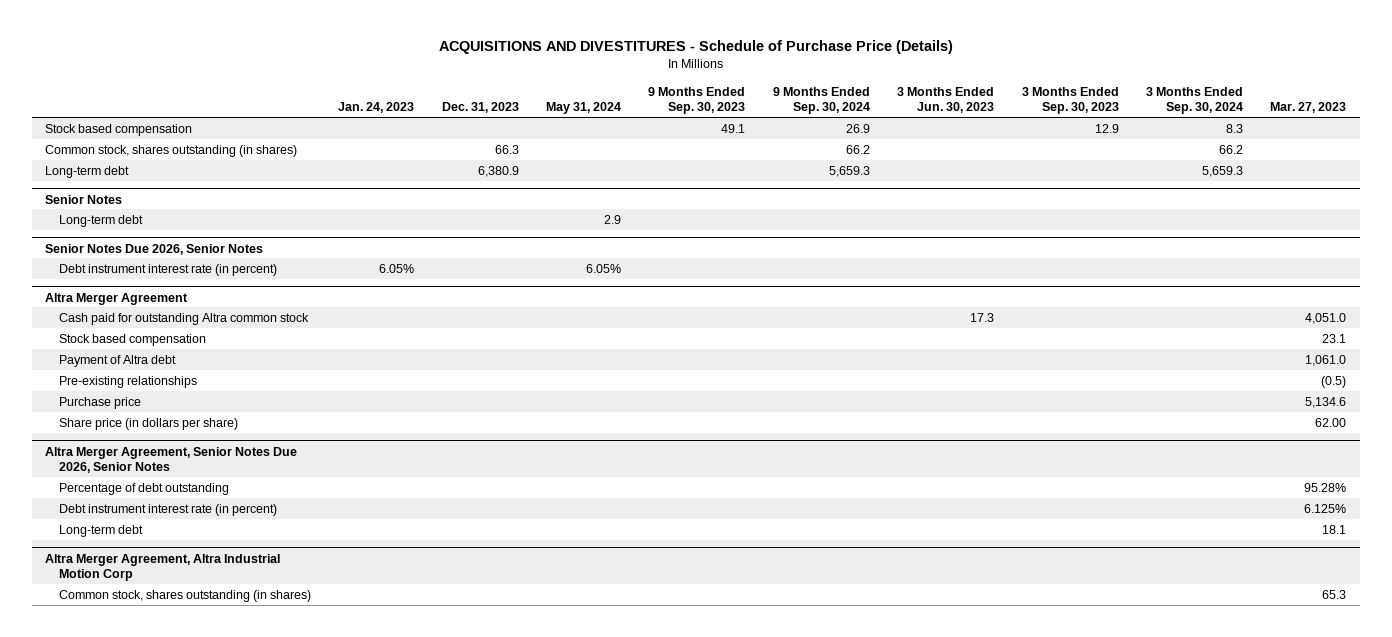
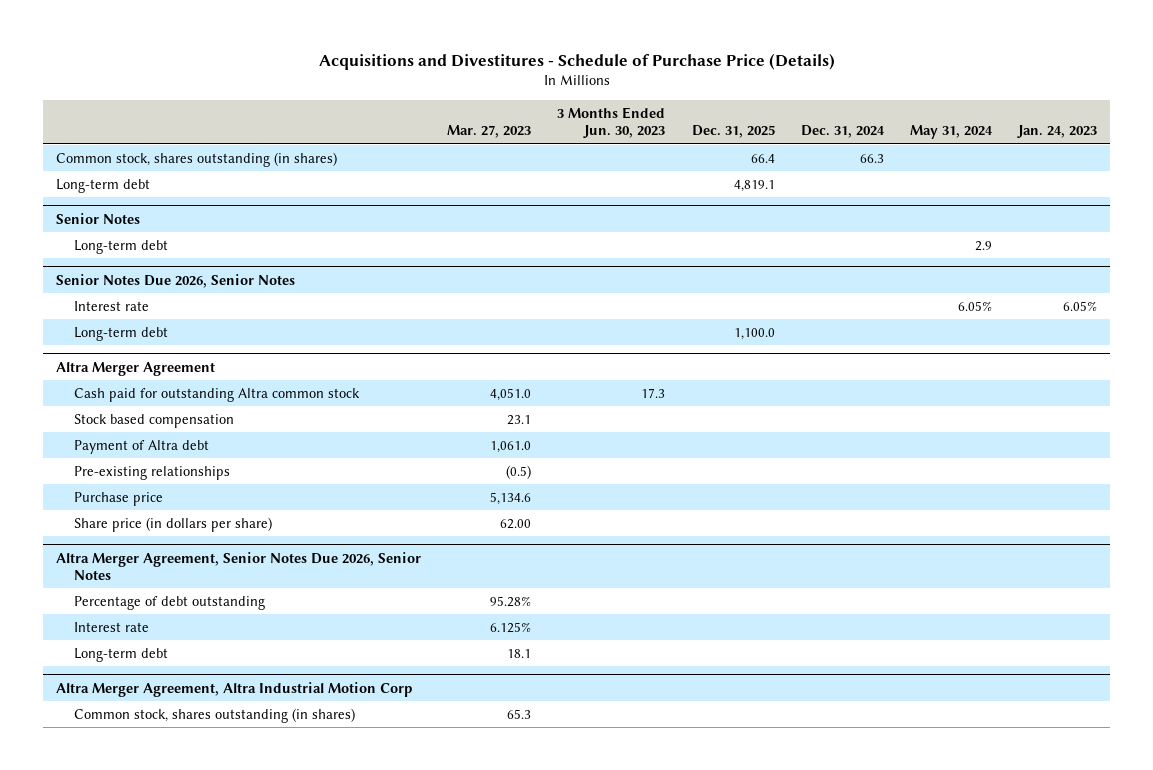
[438,40,953,55] ACQUISITIONS AND DIVESTITURES - Schedule of Purchase Price (Details) -> [318,52,835,70] Acquisitions and Divestitures - Schedule of Purchase Price (Details)
[441,102,519,114] Dec. 31, 2023 -> none
[648,86,746,115] 9 Months Ended Sep. 30, 2023 -> none
[772,86,870,115] 9 Months Ended Sep. 30, 2024 -> none
[1021,86,1119,115] 3 Months Ended Sep. 30, 2023 -> none
[1146,86,1244,115] 3 Months Ended Sep. 30, 2024 -> none
none -> [691,125,775,139] Dec. 31, 2025
none -> [800,125,885,139] Dec. 31, 2024
[45,123,193,136] Stock based compensation -> none
[58,263,277,276] Debt instrument interest rate (in percent) -> [73,300,149,311] Interest rate
none -> [73,326,168,341] Long-term debt
[58,503,277,516] Debt instrument interest rate (in percent) -> [73,621,149,632] Interest rate

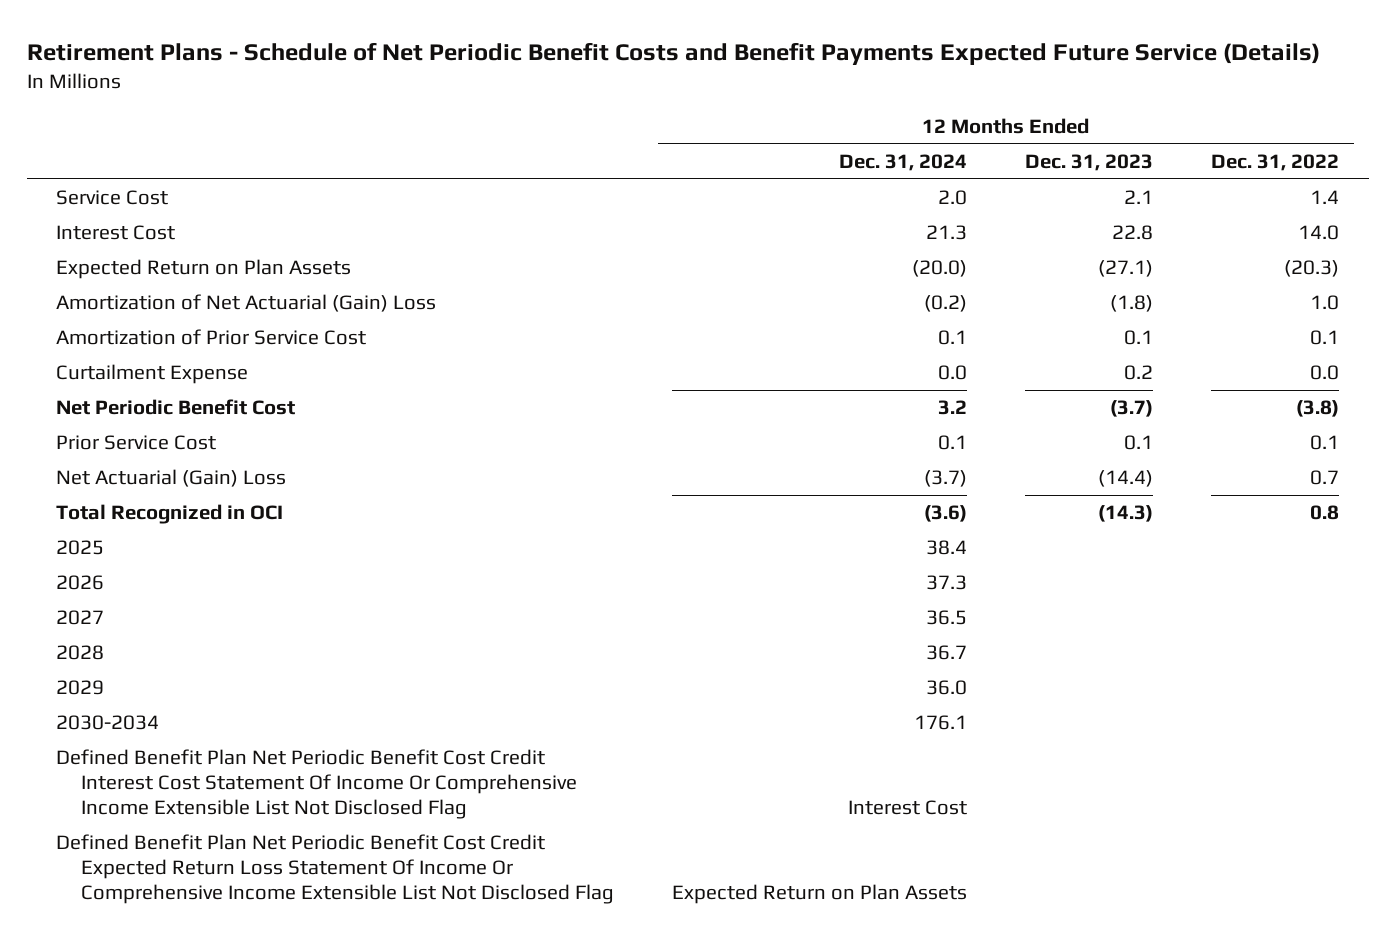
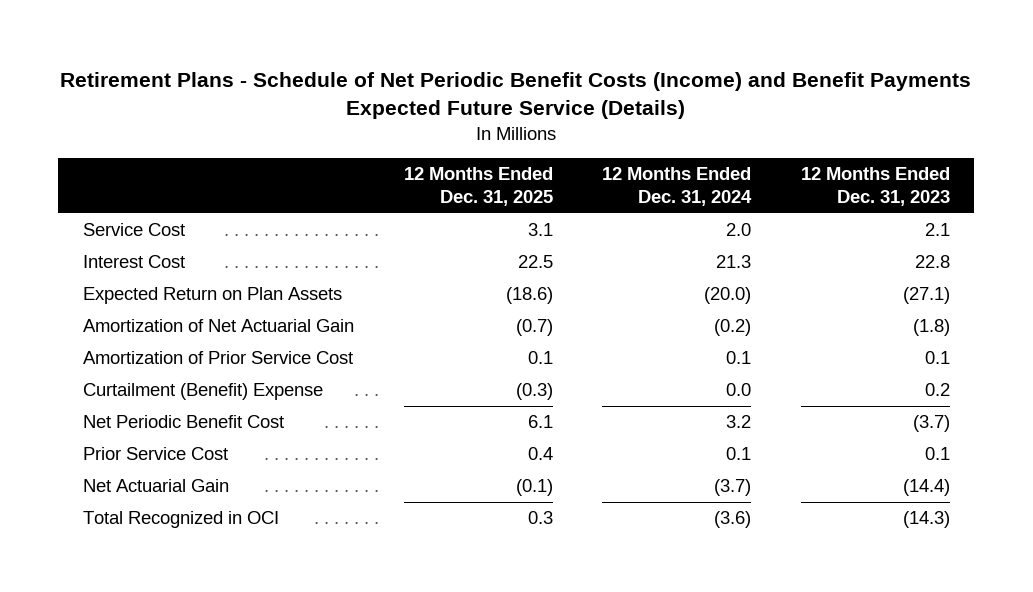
[27,41,1321,65] Retirement Plans - Schedule of Net Periodic Benefit Costs and Benefit Payments Expected Future Service (Details) -> [60,71,972,120] Retirement Plans - Schedule of Net Periodic Benefit Costs (Income) and Benefit Payments Expected Future Service (Details)
[1211,153,1340,171] Dec. 31, 2022 -> none
none -> [403,167,553,207] 12 Months Ended Dec. 31, 2025
[56,294,437,313] Amortization of Net Actuarial (Gain) Loss -> [83,319,355,333] Amortization of Net Actuarial Gain
[56,364,249,385] Curtailment Expense -> [83,383,324,401] Curtailment (Benefit) Expense
[56,469,287,488] Net Actuarial (Gain) Loss -> [83,479,230,493] Net Actuarial Gain
[56,540,105,556] 2025 -> none
[56,575,105,591] 2026 -> none
[56,610,105,626] 2027 -> none
[56,645,105,661] 2028 -> none
[56,680,105,696] 2029 -> none
[56,715,160,731] 2030-2034 -> none
[56,749,577,819] Defined Benefit Plan Net Periodic Benefit Cost Credit Interest Cost Statement Of Income Or Comprehensive Income Extensible List Not Disclosed Flag -> none
[56,834,614,904] Defined Benefit Plan Net Periodic Benefit Cost Credit Expected Return Loss Statement Of Income Or Comprehensive Income Extensible List Not Disclosed Flag -> none

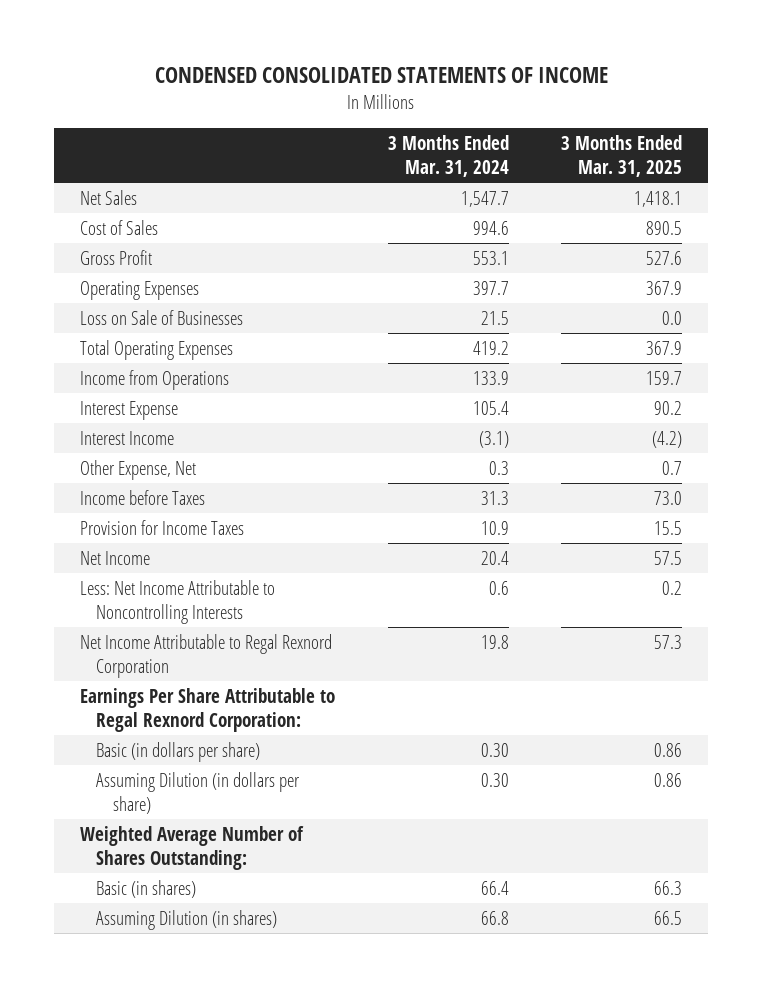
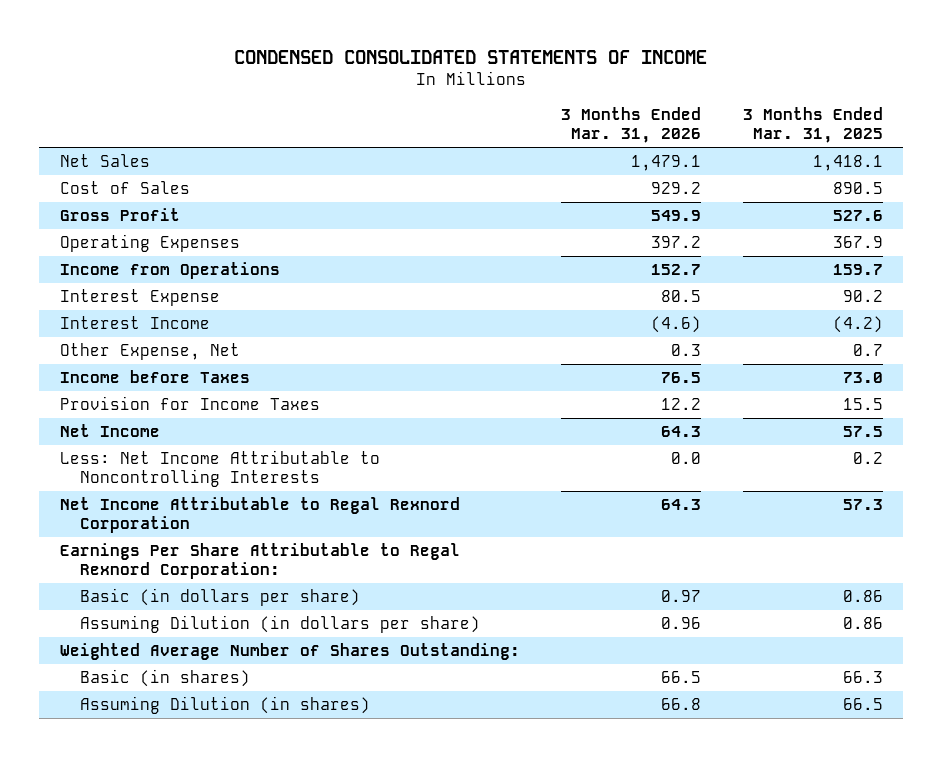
[387,134,509,178] 3 Months Ended Mar. 31, 2024 -> none
none -> [561,107,702,143] 3 Months Ended Mar. 31, 2026
[80,309,244,325] Loss on Sale of Businesses -> none
[80,339,234,360] Total Operating Expenses -> none

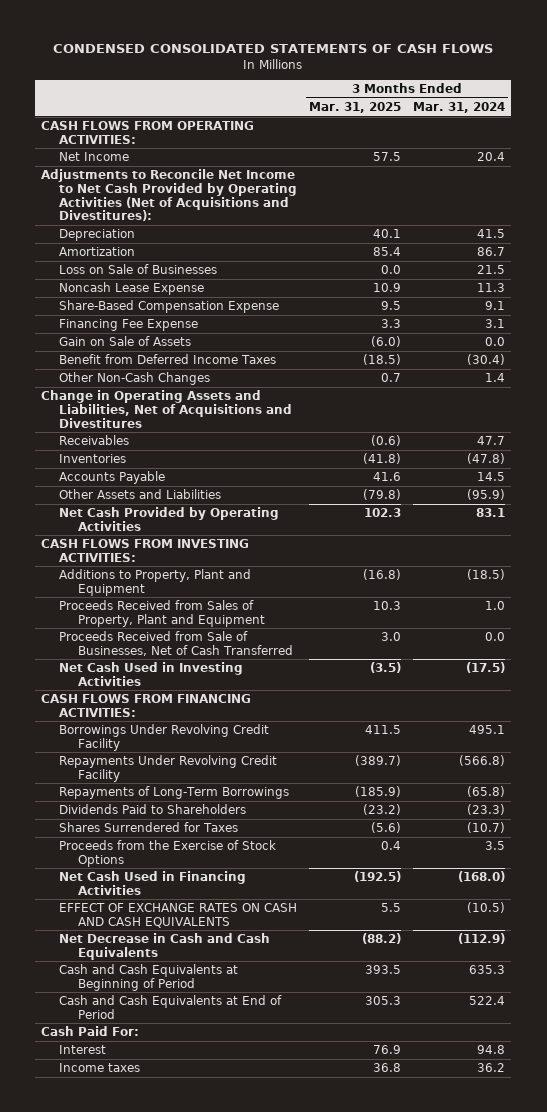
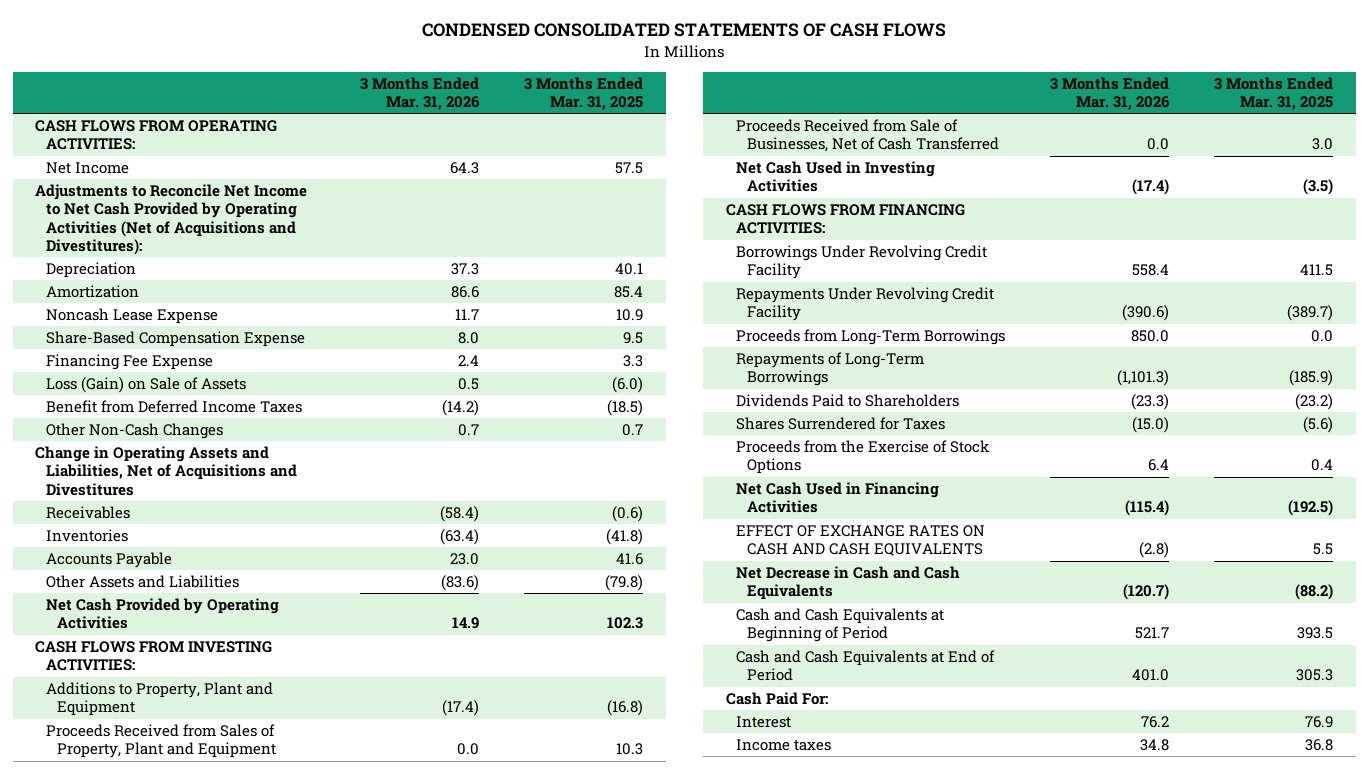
[413,101,506,113] Mar. 31, 2024 -> none
none -> [360,76,481,111] 3 Months Ended Mar. 31, 2026
[59,264,218,275] Loss on Sale of Businesses -> none
[59,336,192,347] Gain on Sale of Assets -> [46,376,247,393] Loss (Gain) on Sale of Assets
none -> [736,328,1006,345] Proceeds from Long-Term Borrowings

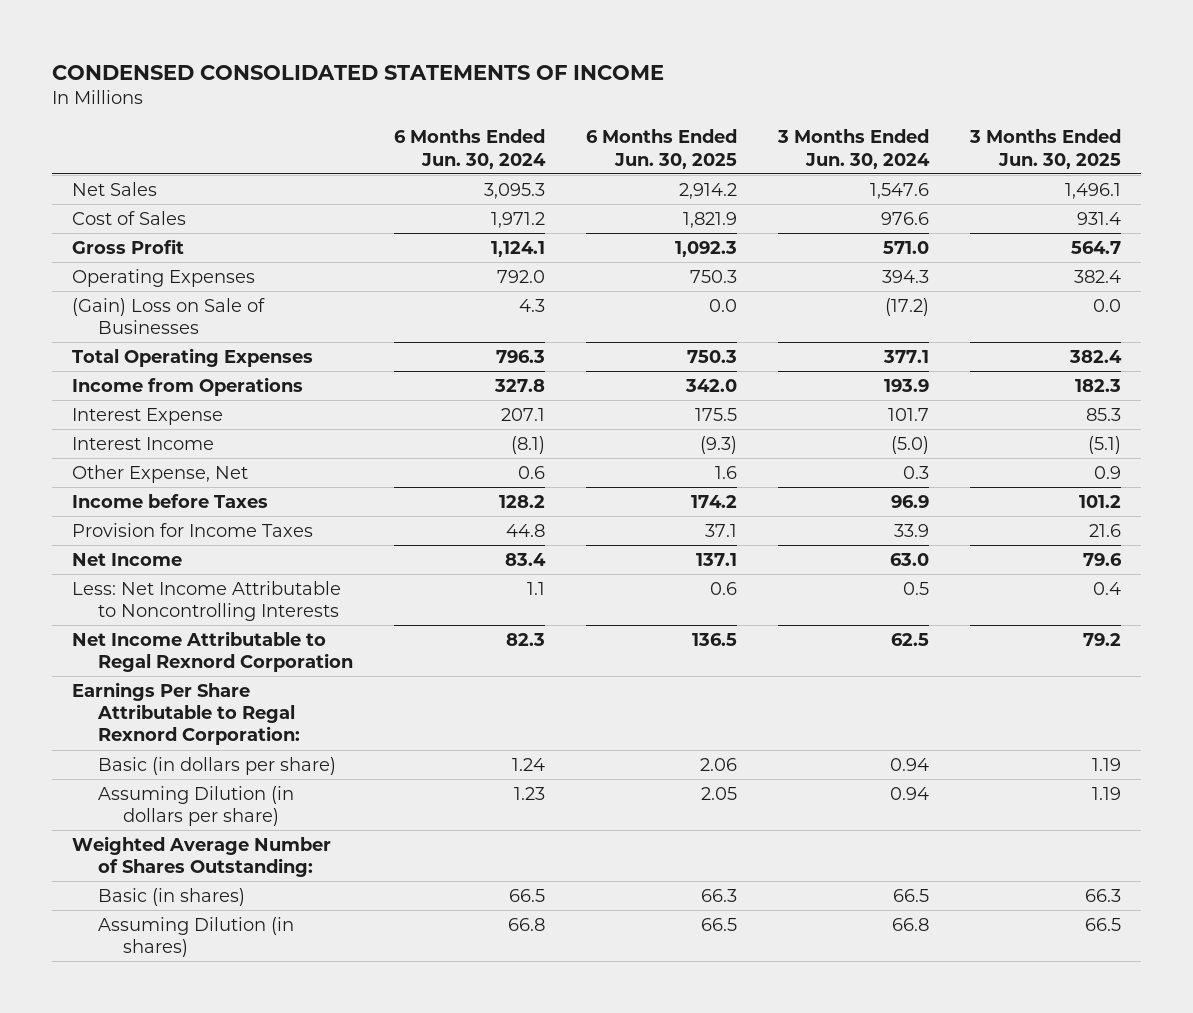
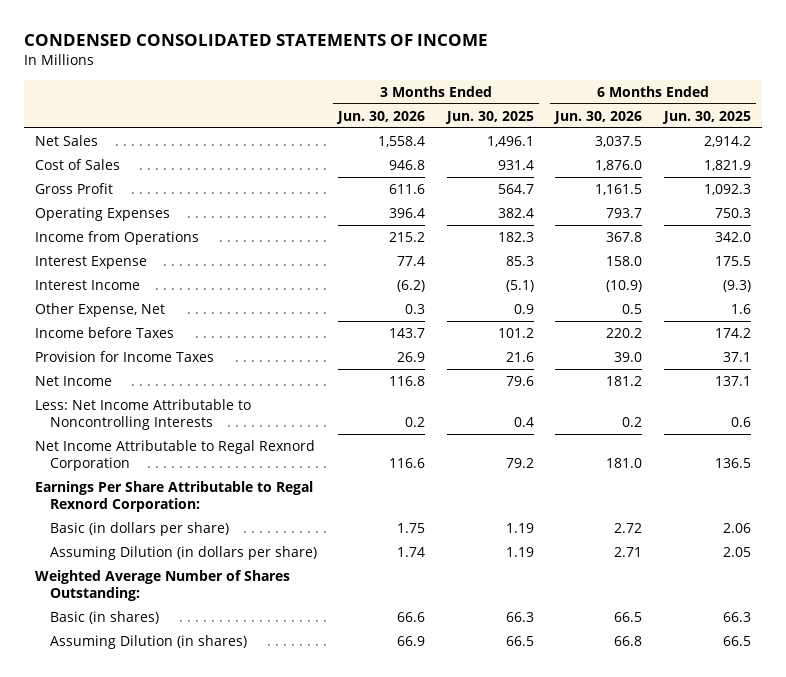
[393,129,546,169] 6 Months Ended Jun. 30, 2024 -> none
[776,129,930,169] 3 Months Ended Jun. 30, 2024 -> none
none -> [336,110,426,124] Jun. 30, 2026
none -> [553,110,643,124] Jun. 30, 2026
[72,297,266,335] (Gain) Loss on Sale of Businesses -> none
[72,347,314,367] Total Operating Expenses -> none

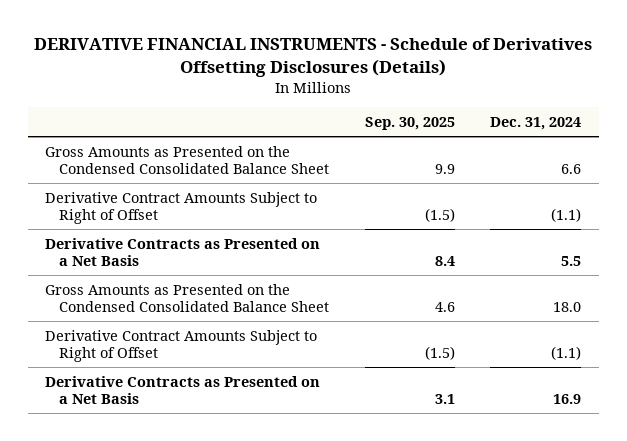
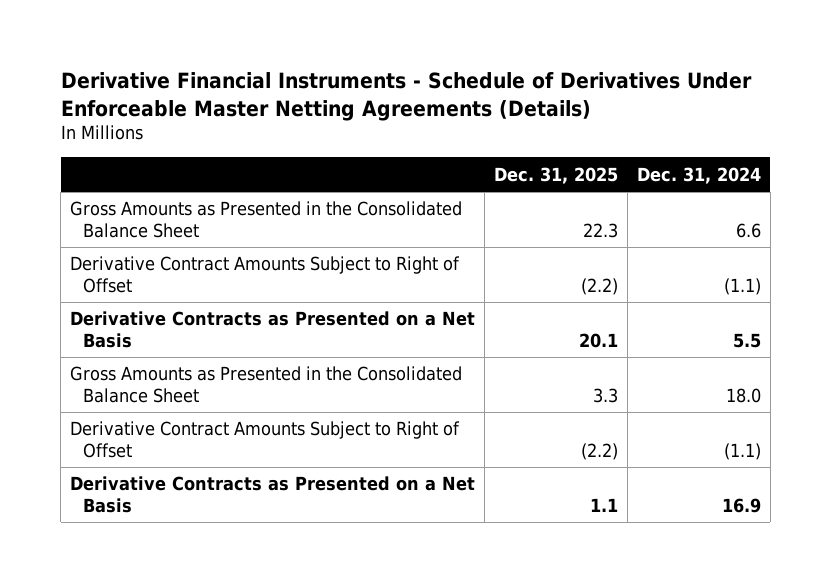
[34,38,593,78] DERIVATIVE FINANCIAL INSTRUMENTS - Schedule of Derivatives Offsetting Disclosures (Details) -> [60,72,752,121] Derivative Financial Instruments - Schedule of Derivatives Under Enforceable Master Netting Agreements (Details)
[364,116,455,130] Sep. 30, 2025 -> none
none -> [493,166,618,184] Dec. 31, 2025
[45,145,330,175] Gross Amounts as Presented on the Condensed Consolidated Balance Sheet -> [70,201,463,238] Gross Amounts as Presented in the Consolidated Balance Sheet
[45,283,330,313] Gross Amounts as Presented on the Condensed Consolidated Balance Sheet -> [70,366,463,403] Gross Amounts as Presented in the Consolidated Balance Sheet

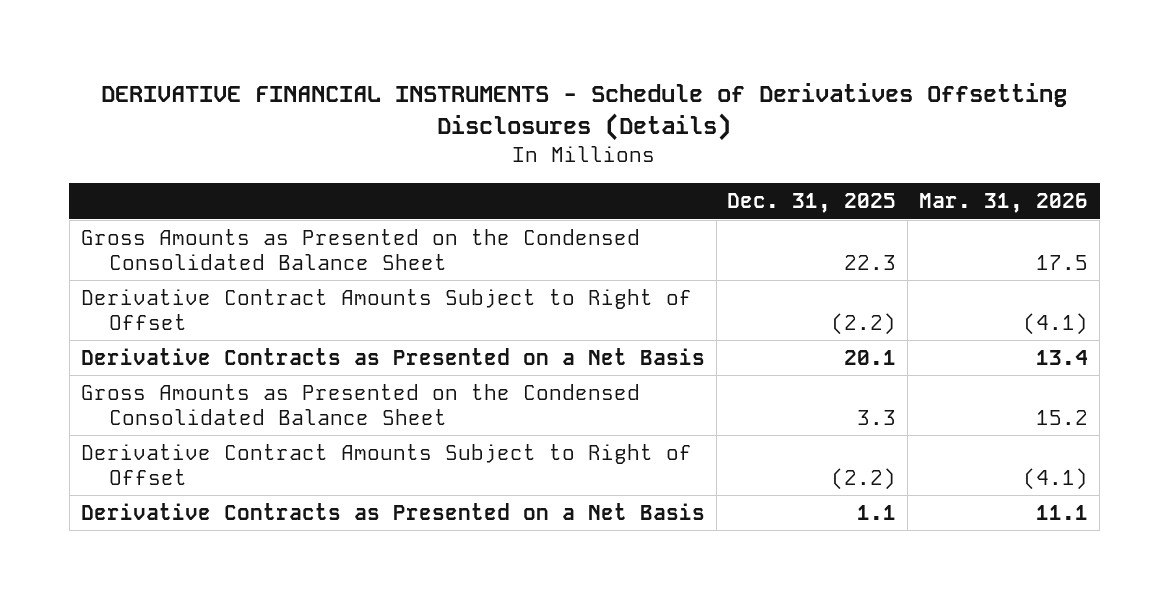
[60,72,752,121] Derivative Financial Instruments - Schedule of Derivatives Under Enforceable Master Netting Agreements (Details) -> [101,82,1068,142] DERIVATIVE FINANCIAL INSTRUMENTS - Schedule of Derivatives Offsetting Disclosures (Details)
[636,166,761,184] Dec. 31, 2024 -> none
none -> [919,193,1089,214] Mar. 31, 2026
[70,201,463,238] Gross Amounts as Presented in the Consolidated Balance Sheet -> [80,228,640,270] Gross Amounts as Presented on the Condensed Consolidated Balance Sheet
[70,366,463,403] Gross Amounts as Presented in the Consolidated Balance Sheet -> [80,383,640,425] Gross Amounts as Presented on the Condensed Consolidated Balance Sheet

